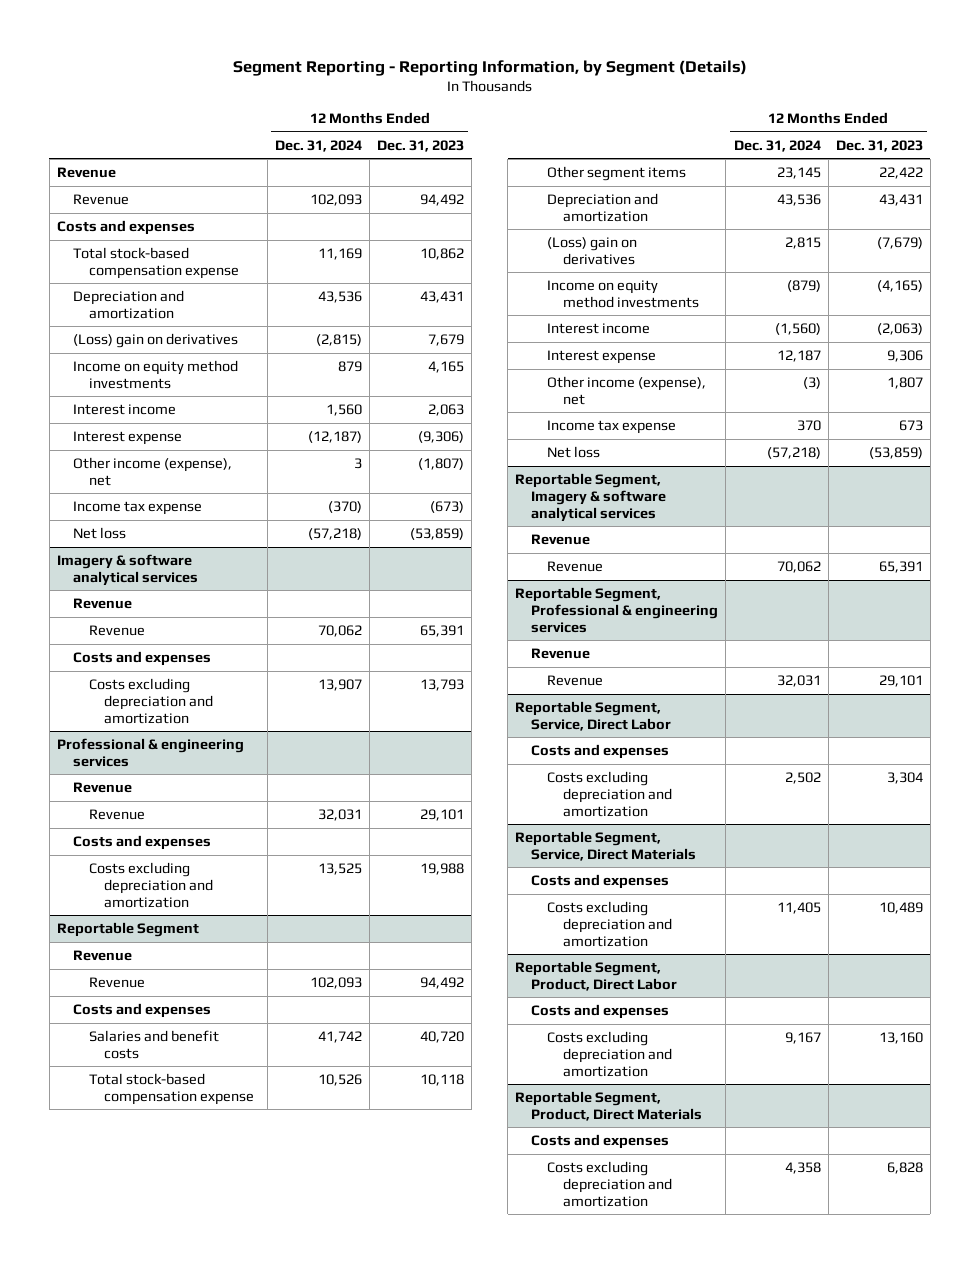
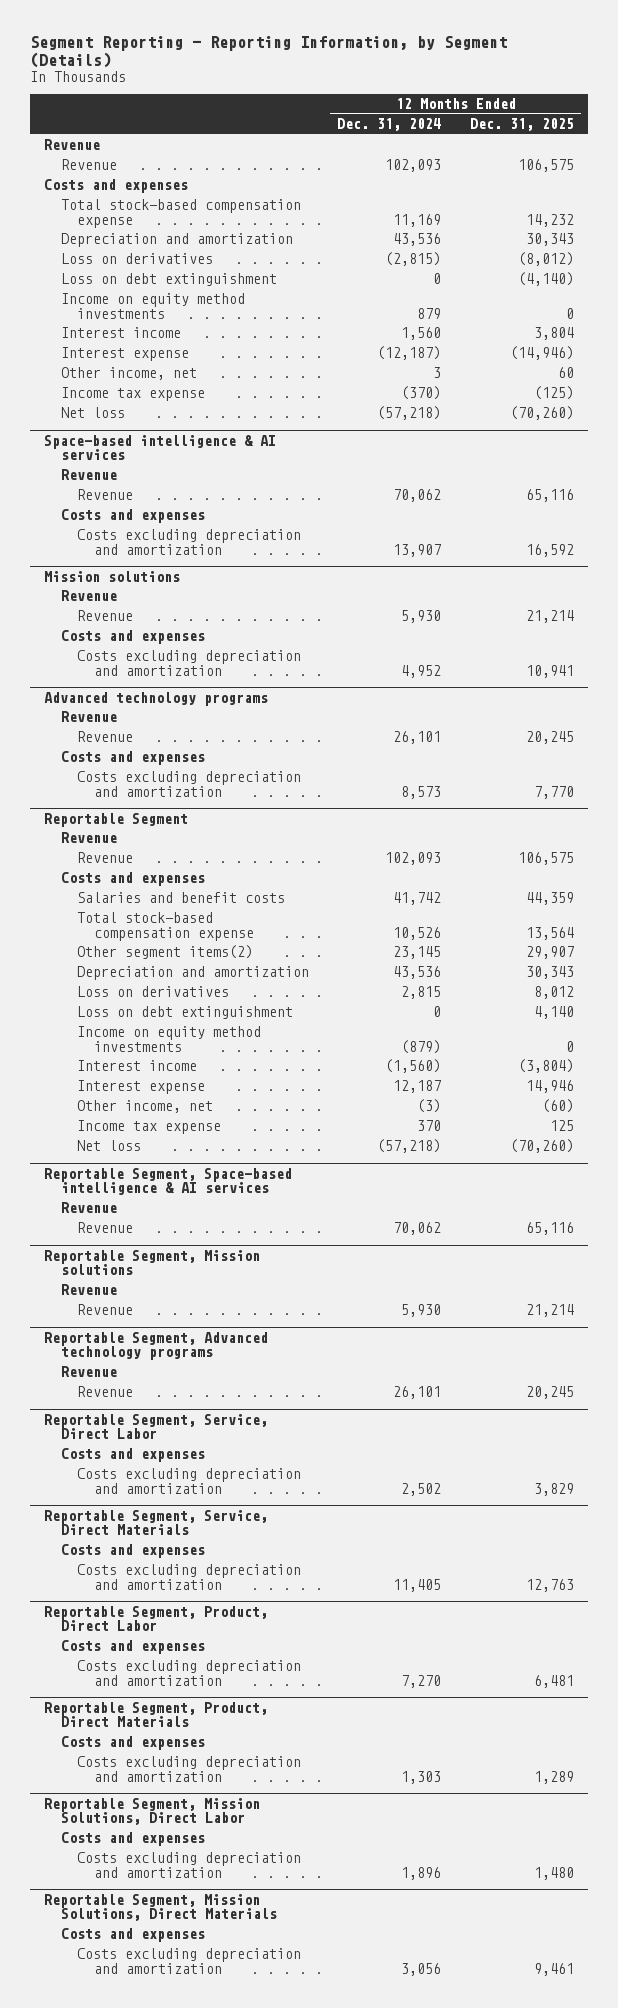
[377,139,465,152] Dec. 31, 2023 -> none
none -> [469,118,574,132] Dec. 31, 2025
[72,332,238,348] (Loss) gain on derivatives -> [60,253,213,265] Loss on derivatives
none -> [60,273,277,287] Loss on debt extinguishment
[72,456,232,486] Other income (expense), net -> [60,367,197,381] Other income, net
[56,553,198,586] Imagery & software analytical services -> none
none -> [44,434,277,461] Space-based intelligence & AI services
[56,737,244,767] Professional & engineering services -> none
none -> [44,570,181,582] Mission solutions
[318,808,363,821] 32,031 -> [401,610,442,624] 5,930
[318,862,363,875] 13,525 -> [401,664,442,678] 4,952
none -> [44,691,269,706] Advanced technology programs
none -> [60,711,117,723] Revenue
none -> [77,731,134,743] Revenue
none -> [60,751,205,766] Costs and expenses
none -> [77,771,302,797] Costs excluding depreciation and amortization
[547,165,687,181] Other segment items -> [77,945,254,960] Other segment items(2)
[547,236,638,265] (Loss) gain on derivatives -> [77,986,230,998] Loss on derivatives
none -> [77,1006,294,1020] Loss on debt extinguishment
[547,375,707,405] Other income (expense), net -> [77,1100,214,1114] Other income, net
[515,472,667,522] Reportable Segment, Imagery & software analytical services -> none
none -> [44,1167,293,1196] Reportable Segment, Space-based intelligence & AI services
[515,586,719,633] Reportable Segment, Professional & engineering services -> none
none -> [44,1249,261,1276] Reportable Segment, Mission solutions
[776,674,821,687] 32,031 -> [401,1304,442,1318] 5,930
none -> [44,1331,269,1361] Reportable Segment, Advanced technology programs
none -> [60,1366,117,1378] Revenue
none -> [77,1386,134,1398] Revenue
[784,1031,821,1044] 9,167 -> [401,1674,442,1688] 7,270
[784,1161,821,1174] 4,358 -> [401,1770,442,1784] 1,303
none -> [44,1797,261,1826] Reportable Segment, Mission Solutions, Direct Labor
none -> [60,1832,205,1847] Costs and expenses
none -> [77,1852,302,1878] Costs excluding depreciation and amortization
none -> [44,1893,277,1922] Reportable Segment, Mission Solutions, Direct Materials
none -> [60,1928,205,1943] Costs and expenses
none -> [77,1948,302,1974] Costs excluding depreciation and amortization

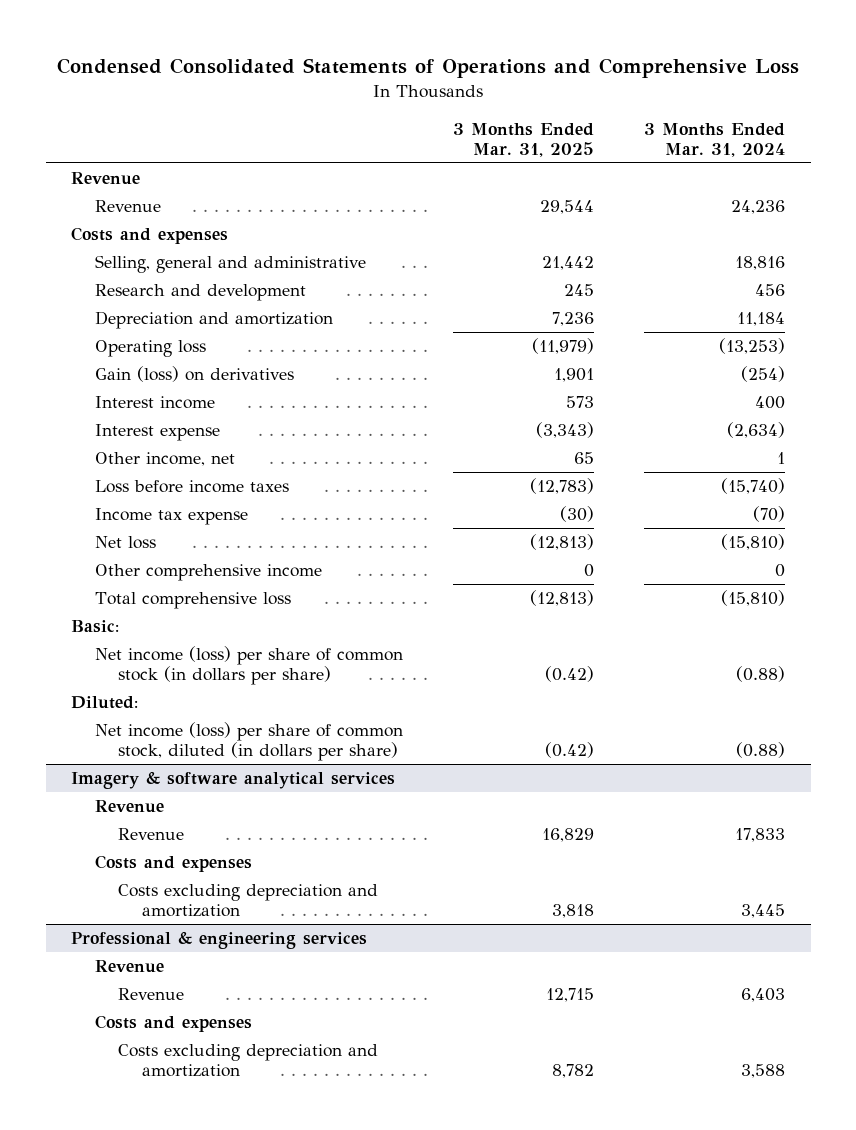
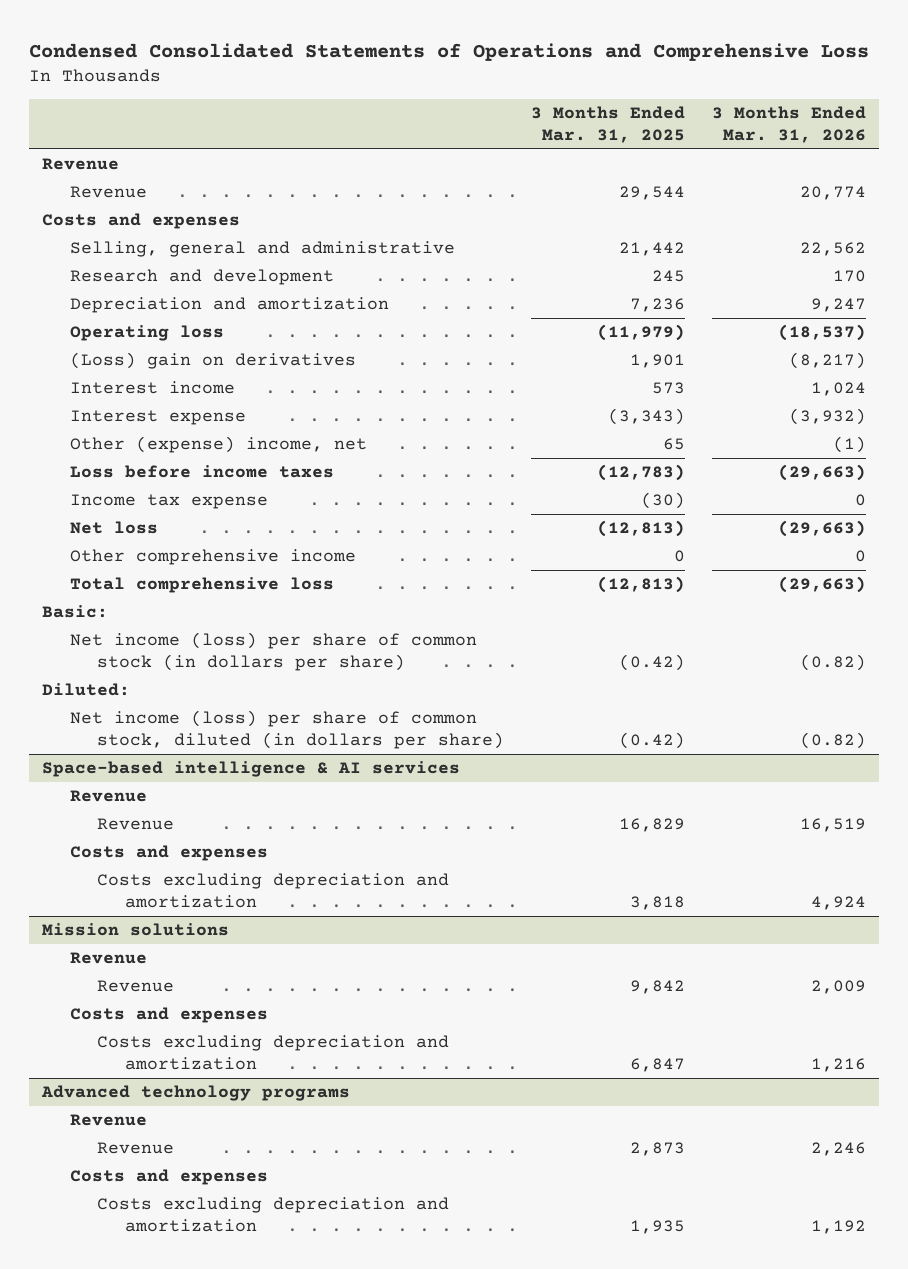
[644,122,786,157] 3 Months Ended Mar. 31, 2024 -> none
none -> [711,106,866,144] 3 Months Ended Mar. 31, 2026
[94,365,294,382] Gain (loss) on derivatives -> [69,352,356,370] (Loss) gain on derivatives
[94,451,235,466] Other income, net -> [69,436,367,454] Other (expense) income, net
[70,770,395,789] Imagery & software analytical services -> none
none -> [42,761,461,778] Space-based intelligence & AI services
[70,930,367,949] Professional & engineering services -> none
none -> [42,923,230,937] Mission solutions
[546,987,595,1002] 12,715 -> [629,980,685,995] 9,842
[552,1064,595,1079] 8,782 -> [629,1058,685,1073] 6,847
none -> [41,1085,351,1102] Advanced technology programs
none -> [69,1114,147,1127] Revenue
none -> [97,1142,175,1155] Revenue
none -> [69,1169,268,1186] Costs and expenses
none -> [97,1197,450,1233] Costs excluding depreciation and amortization

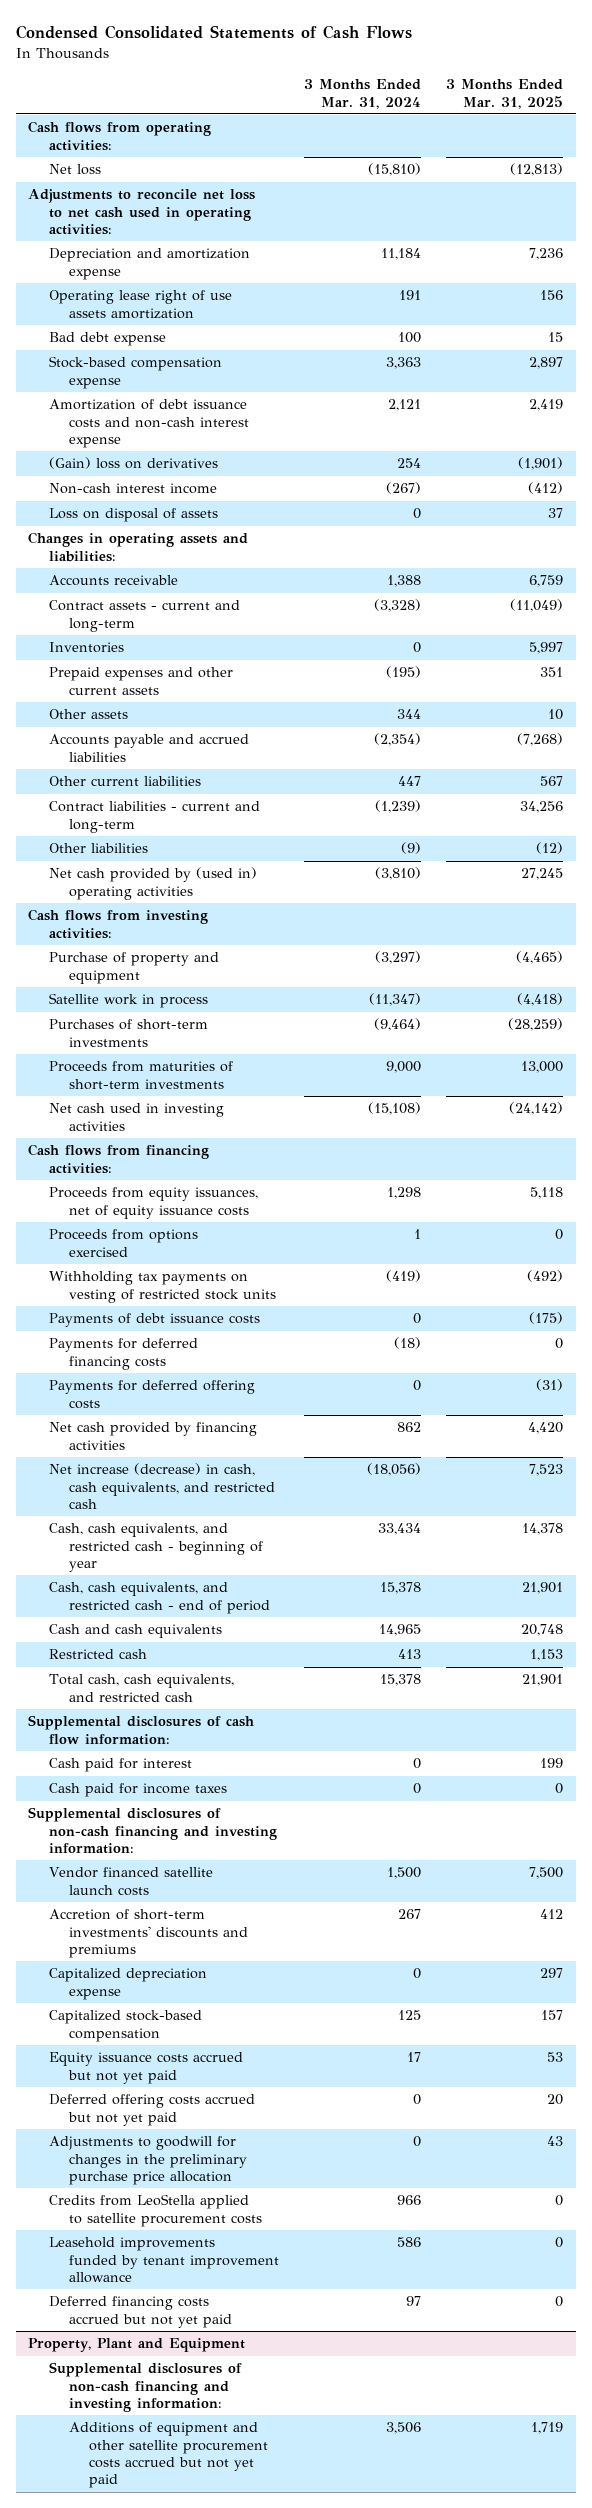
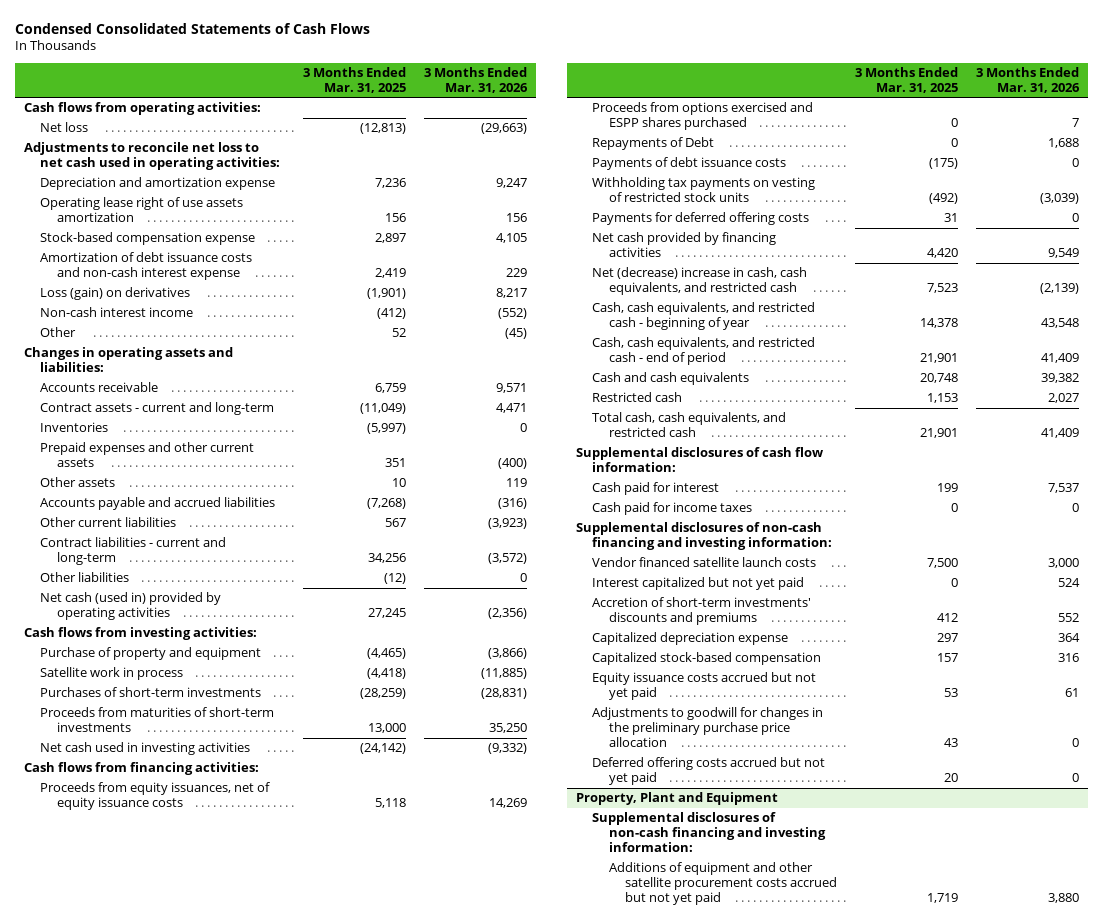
[304,79,422,109] 3 Months Ended Mar. 31, 2024 -> none
none -> [424,66,529,93] 3 Months Ended Mar. 31, 2026
[48,332,166,347] Bad debt expense -> none
[48,457,218,470] (Gain) loss on derivatives -> [40,287,191,301] Loss (gain) on derivatives
[48,508,218,523] Loss on disposal of assets -> none
none -> [40,327,77,338] Other
[529,642,564,655] 5,997 -> [367,423,407,435] (5,997)
[48,867,257,900] Net cash provided by (used in) operating activities -> [40,592,222,621] Net cash (used in) provided by operating activities
[48,1229,198,1257] Proceeds from options exercised -> [592,102,814,131] Proceeds from options exercised and ESPP shares purchased
none -> [592,137,715,151] Repayments of Debt
[48,1338,198,1370] Payments for deferred financing costs -> none
[48,1271,276,1303] Withholding tax payments on vesting of restricted stock units -> [592,177,816,203] Withholding tax payments on vesting of restricted stock units
[536,1379,564,1392] (31) -> [944,213,959,223] 31
[48,1463,275,1510] Net increase (decrease) in cash, cash equivalents, and restricted cash -> [592,267,808,296] Net (decrease) increase in cash, cash equivalents, and restricted cash
none -> [592,577,805,591] Interest capitalized but not yet paid
[48,2194,262,2227] Credits from LeoStella applied to satellite procurement costs -> none
[48,2237,279,2284] Leasehold improvements funded by tenant improvement allowance -> none
[48,2296,232,2328] Deferred financing costs accrued but not yet paid -> none
[48,2094,255,2126] Deferred offering costs accrued but not yet paid -> [592,757,826,786] Deferred offering costs accrued but not yet paid

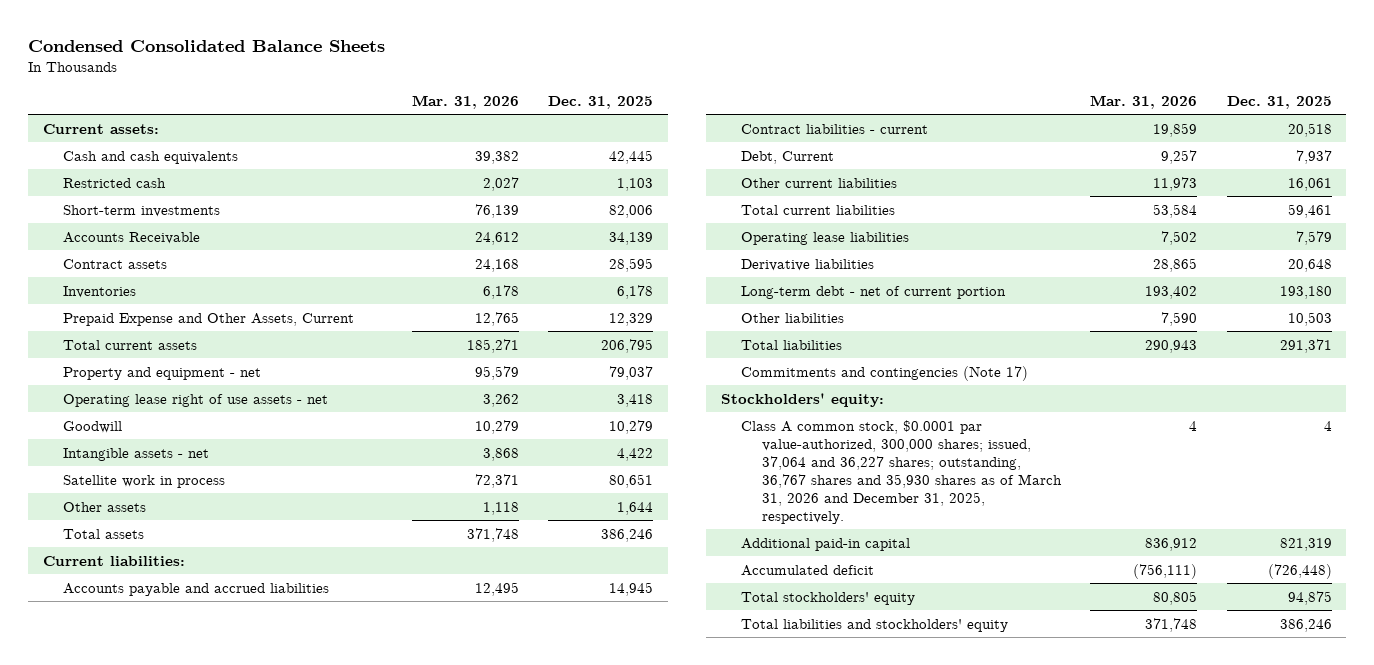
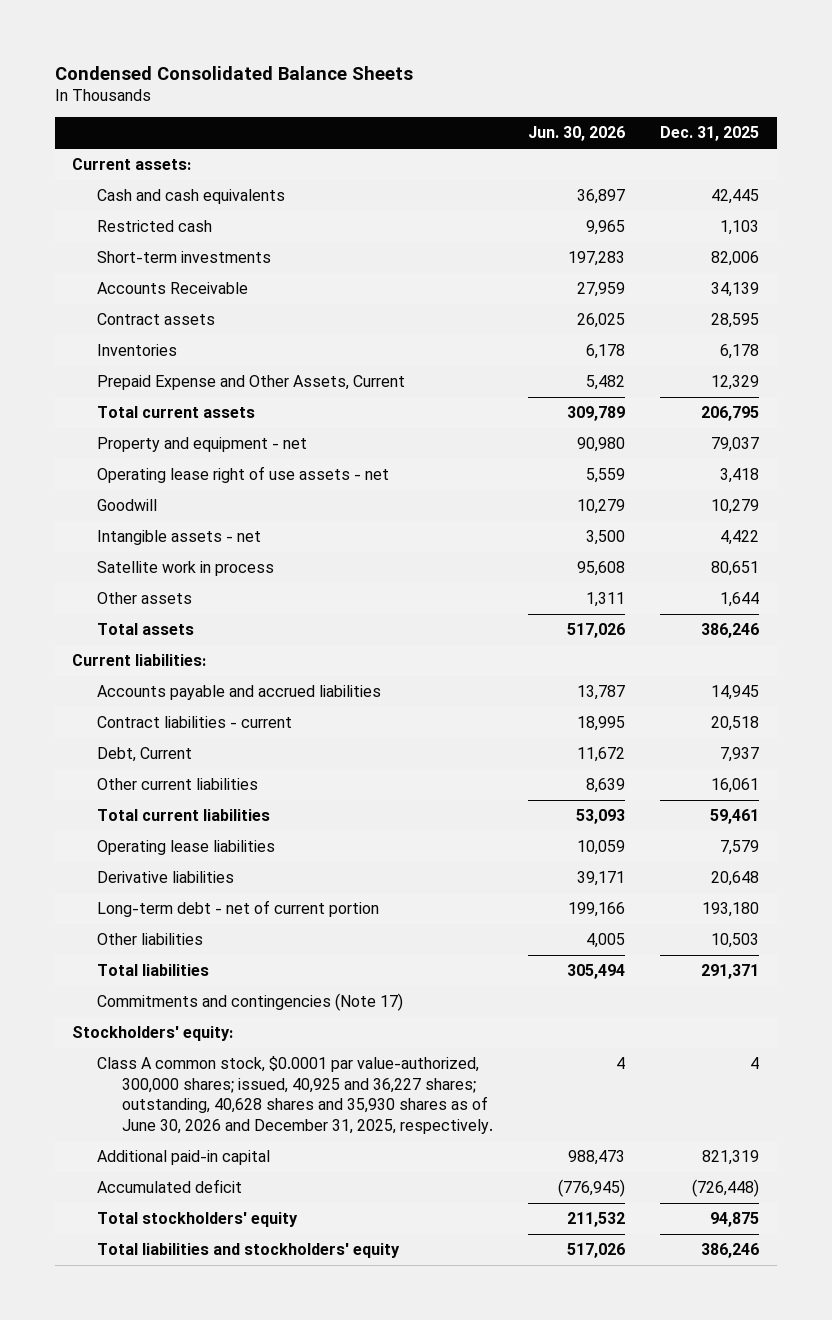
[412,94,520,109] Mar. 31, 2026 -> none
none -> [528,126,626,142] Jun. 30, 2026
[741,419,1063,524] Class A common stock, $0.0001 par value-authorized, 300,000 shares; issued, 37,064 and 36,227 shares; outstanding, 36,767 shares and 35,930 shares as of March 31, 2026 and December 31, 2025, respectively. -> [97,1056,494,1134] Class A common stock, $0.0001 par value-authorized, 300,000 shares; issued, 40,925 and 36,227 shares; outstanding, 40,628 shares and 35,930 shares as of June 30, 2026 and December 31, 2025, respectively.

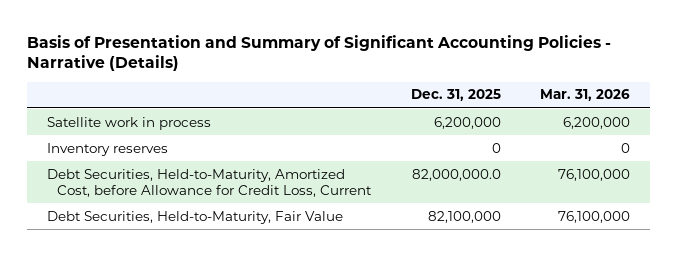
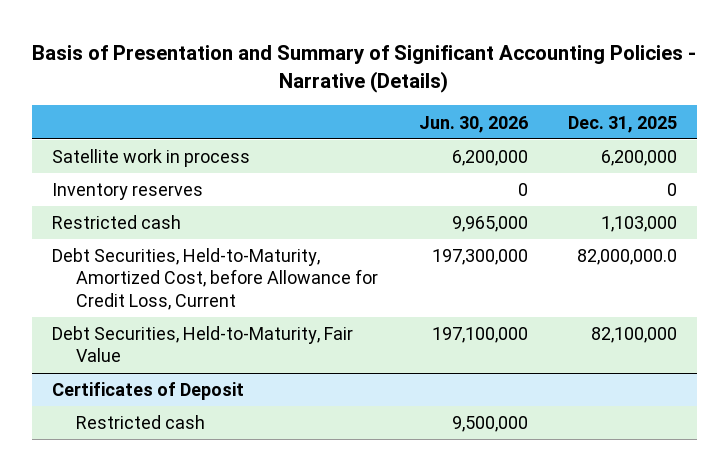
[540,89,631,102] Mar. 31, 2026 -> none
none -> [418,115,528,133] Jun. 30, 2026
none -> [51,215,181,230] Restricted cash
none -> [51,382,244,401] Certificates of Deposit
none -> [76,415,206,430] Restricted cash

